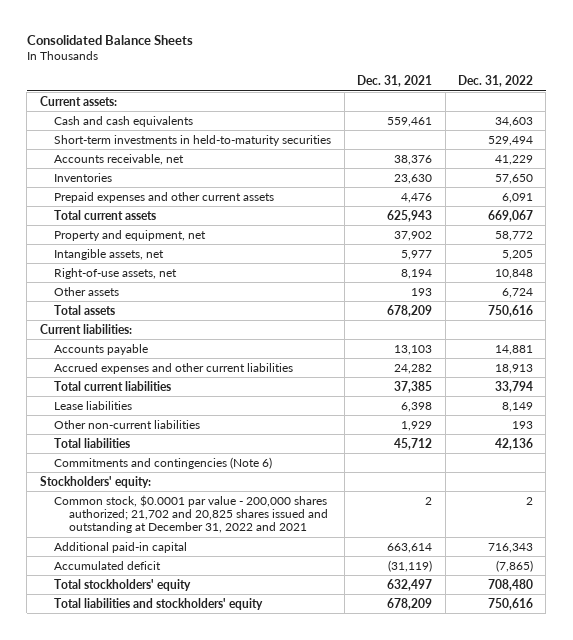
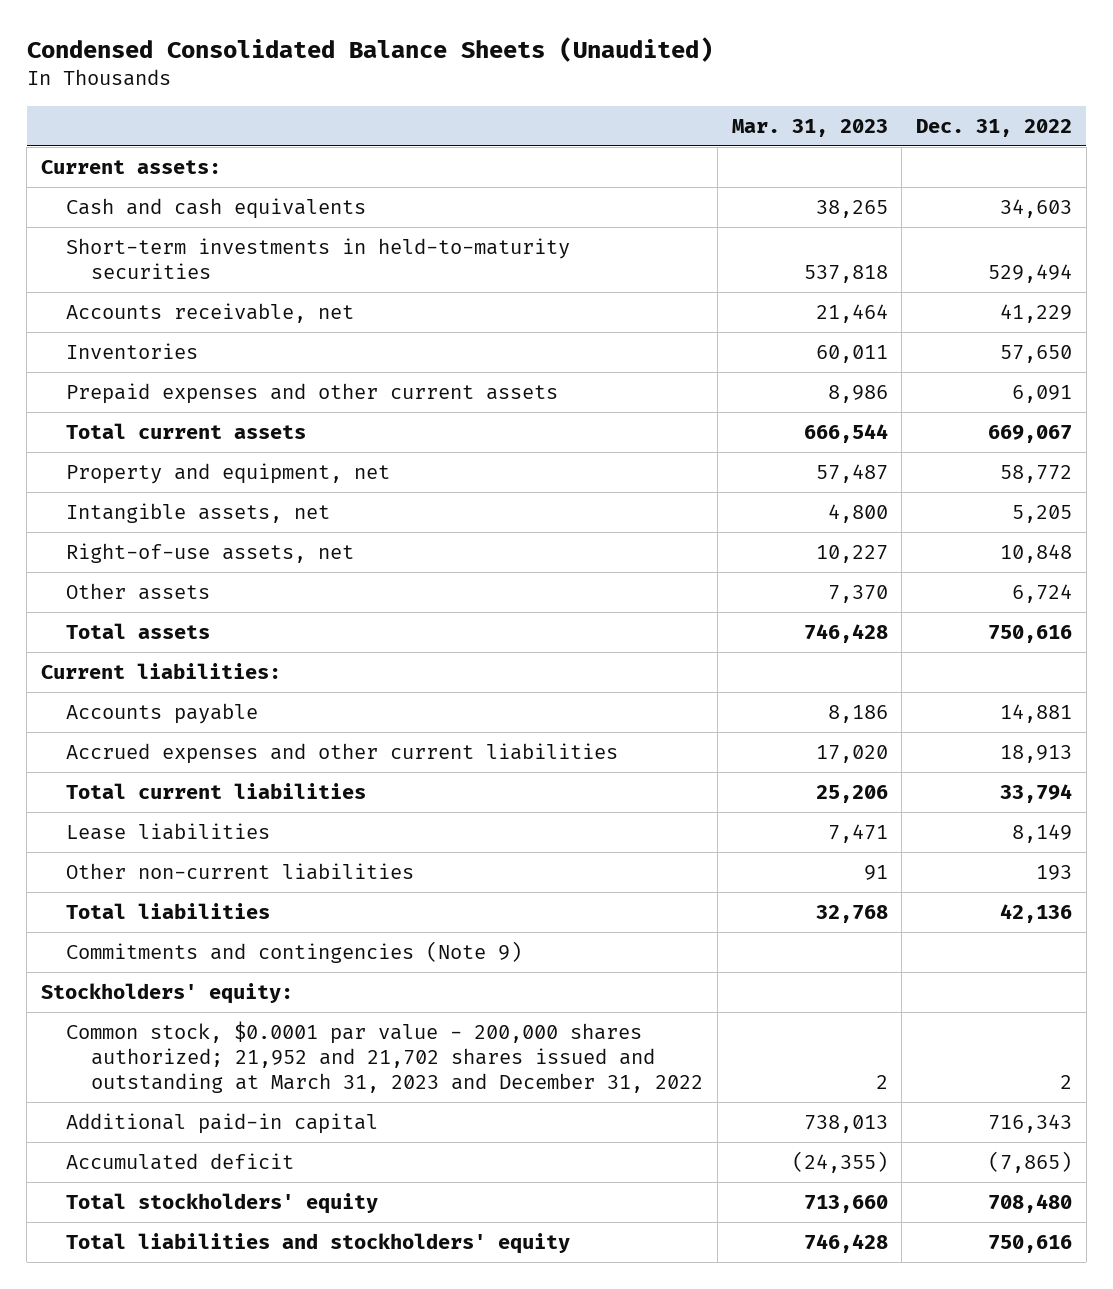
[26,34,193,45] Consolidated Balance Sheets -> [26,36,713,62] Condensed Consolidated Balance Sheets (Unaudited)
[357,75,433,88] Dec. 31, 2021 -> none
none -> [731,118,888,137] Mar. 31, 2023
[54,456,273,469] Commitments and contingencies (Note 6) -> [66,941,523,964] Commitments and contingencies (Note 9)
[54,494,329,534] Common stock, $0.0001 par value - 200,000 shares authorized; 21,702 and 20,825 shares issued and outstanding at December 31, 2022 and 2021 -> [66,1021,704,1094] Common stock, $0.0001 par value - 200,000 shares authorized; 21,952 and 21,702 shares issued and outstanding at March 31, 2023 and December 31, 2022

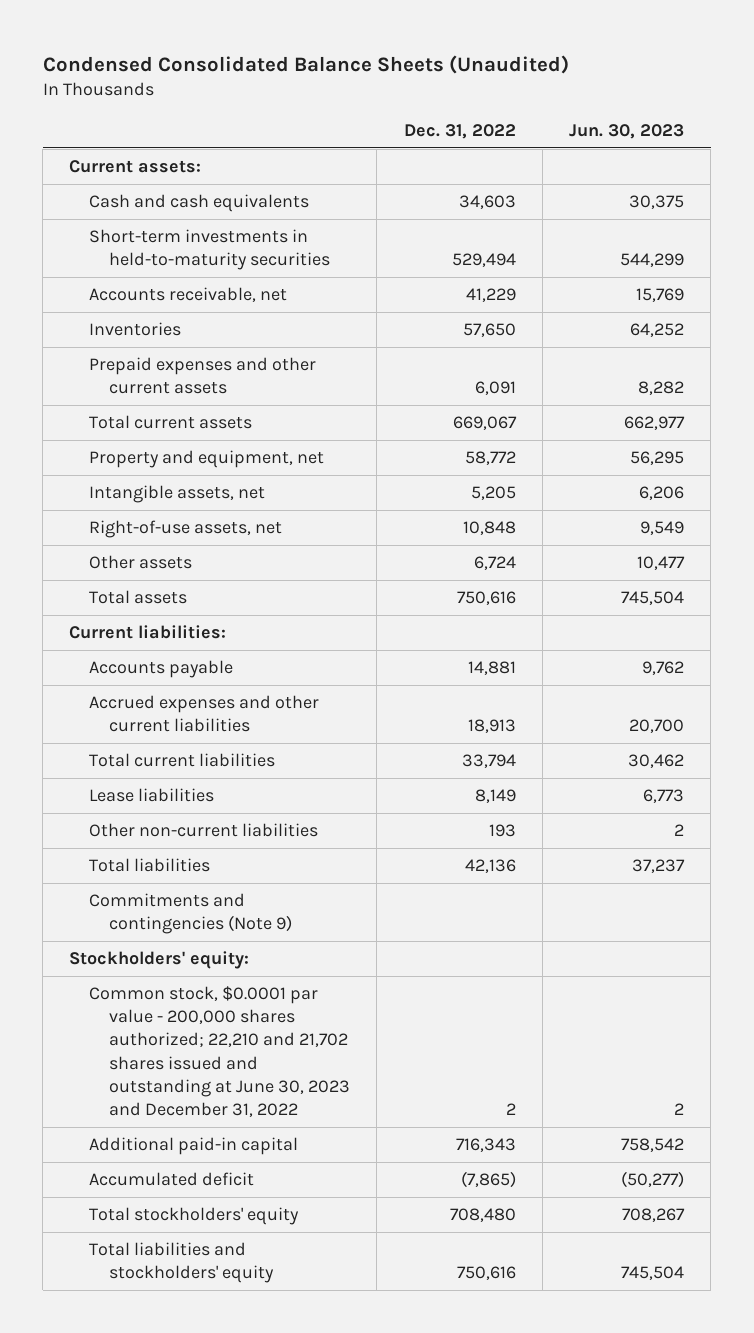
[731,118,888,137] Mar. 31, 2023 -> none
none -> [569,124,685,140] Jun. 30, 2023
[66,1021,704,1094] Common stock, $0.0001 par value - 200,000 shares authorized; 21,952 and 21,702 shares issued and outstanding at March 31, 2023 and December 31, 2022 -> [89,986,351,1117] Common stock, $0.0001 par value - 200,000 shares authorized; 22,210 and 21,702 shares issued and outstanding at June 30, 2023 and December 31, 2022

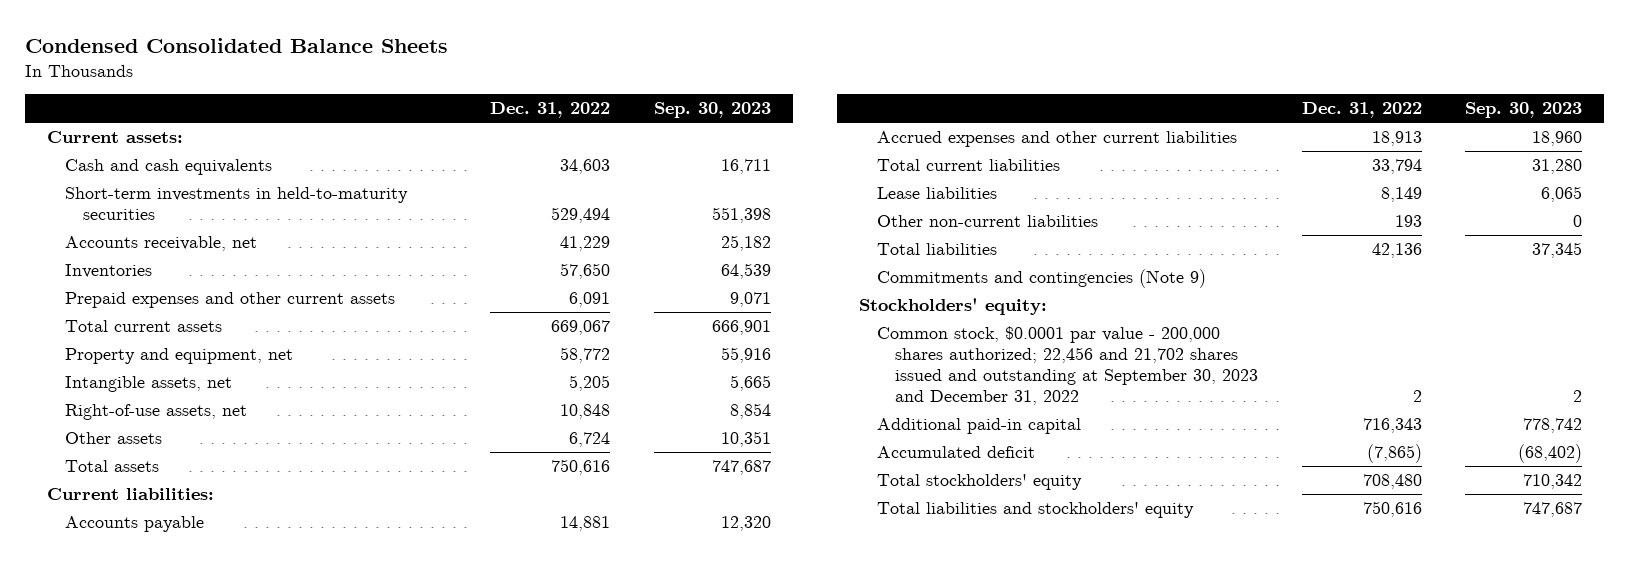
[42,54,569,74] Condensed Consolidated Balance Sheets (Unaudited) -> [25,37,449,53] Condensed Consolidated Balance Sheets
[569,124,685,140] Jun. 30, 2023 -> none
none -> [653,102,771,119] Sep. 30, 2023
[89,986,351,1117] Common stock, $0.0001 par value - 200,000 shares authorized; 22,210 and 21,702 shares issued and outstanding at June 30, 2023 and December 31, 2022 -> [876,326,1258,405] Common stock, $0.0001 par value - 200,000 shares authorized; 22,456 and 21,702 shares issued and outstanding at September 30, 2023 and December 31, 2022

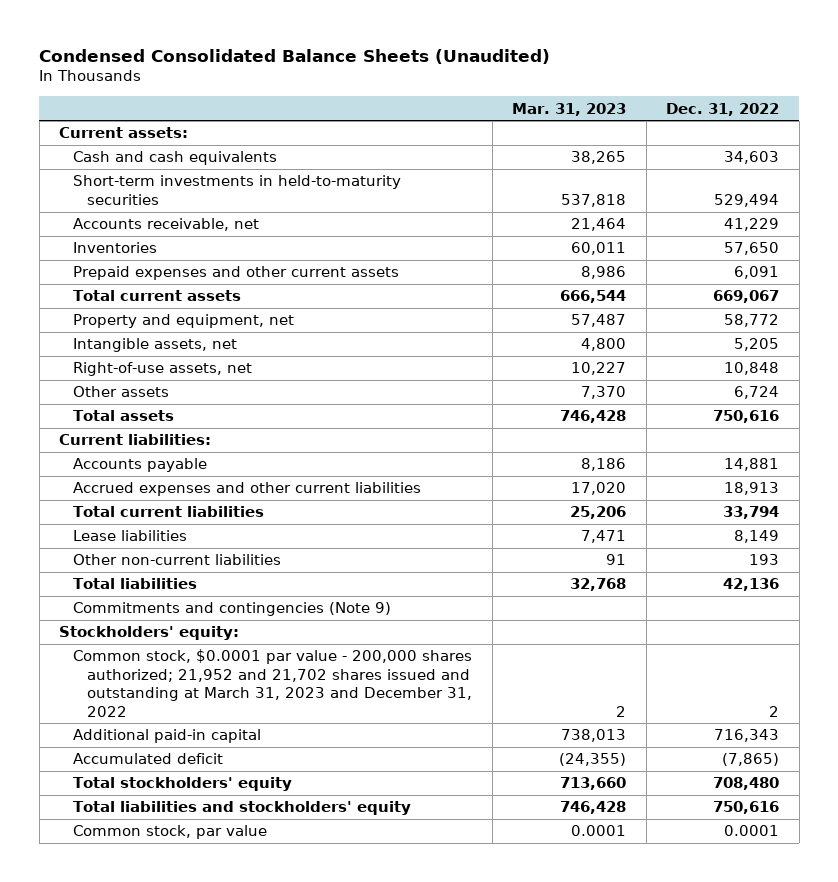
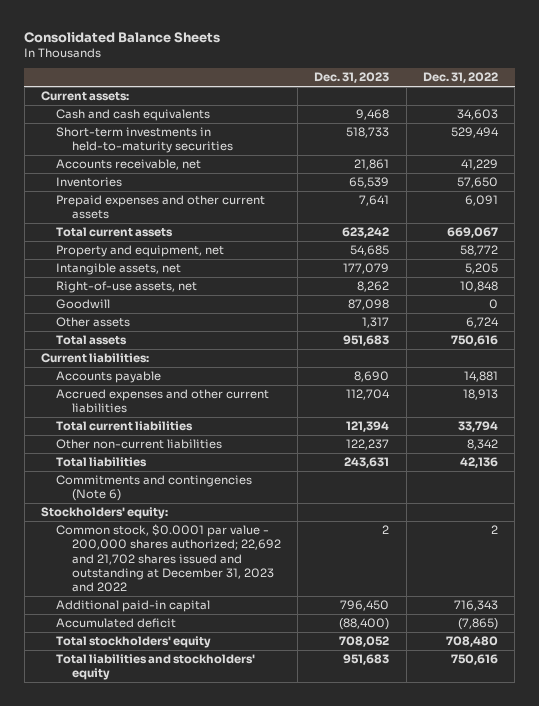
[39,48,551,64] Condensed Consolidated Balance Sheets (Unaudited) -> [24,31,221,43] Consolidated Balance Sheets
[512,102,627,116] Mar. 31, 2023 -> none
none -> [314,72,390,84] Dec. 31, 2023
none -> [56,299,111,310] Goodwill
[73,530,188,542] Lease liabilities -> none
[749,554,780,566] 193 -> [466,439,498,451] 8,342
[73,602,392,617] Commitments and contingencies (Note 9) -> [56,475,253,502] Commitments and contingencies (Note 6)
[73,649,473,717] Common stock, $0.0001 par value - 200,000 shares authorized; 21,952 and 21,702 shares issued and outstanding at March 31, 2023 and December 31, 2022 -> [56,524,281,593] Common stock, $0.0001 par value - 200,000 shares authorized; 22,692 and 21,702 shares issued and outstanding at December 31, 2023 and 2022
[73,825,268,840] Common stock, par value -> none

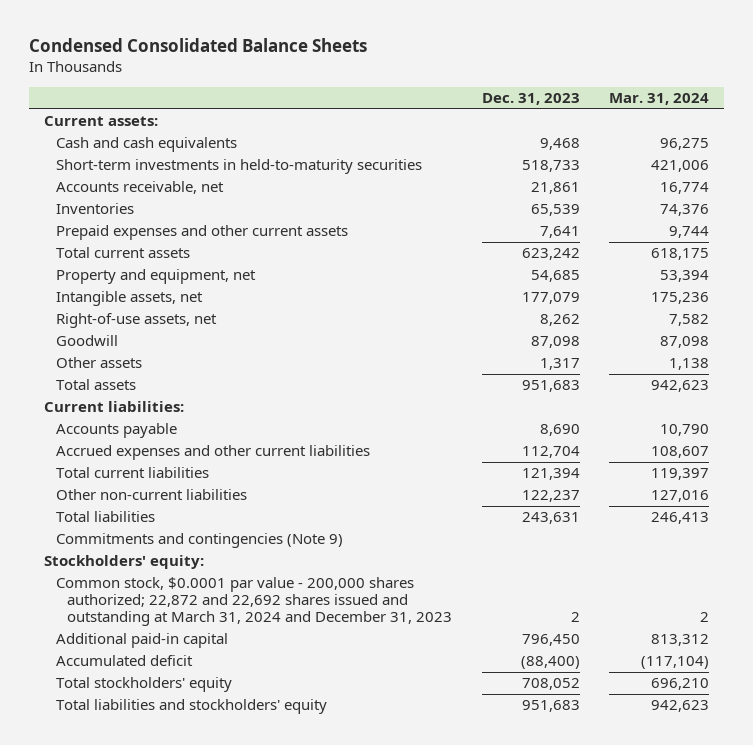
[24,31,221,43] Consolidated Balance Sheets -> [29,38,368,53] Condensed Consolidated Balance Sheets
[422,72,498,84] Dec. 31, 2022 -> none
none -> [609,93,710,106] Mar. 31, 2024
[56,475,253,502] Commitments and contingencies (Note 6) -> [55,533,343,549] Commitments and contingencies (Note 9)
[56,524,281,593] Common stock, $0.0001 par value - 200,000 shares authorized; 22,692 and 21,702 shares issued and outstanding at December 31, 2023 and 2022 -> [55,577,453,627] Common stock, $0.0001 par value - 200,000 shares authorized; 22,872 and 22,692 shares issued and outstanding at March 31, 2024 and December 31, 2023

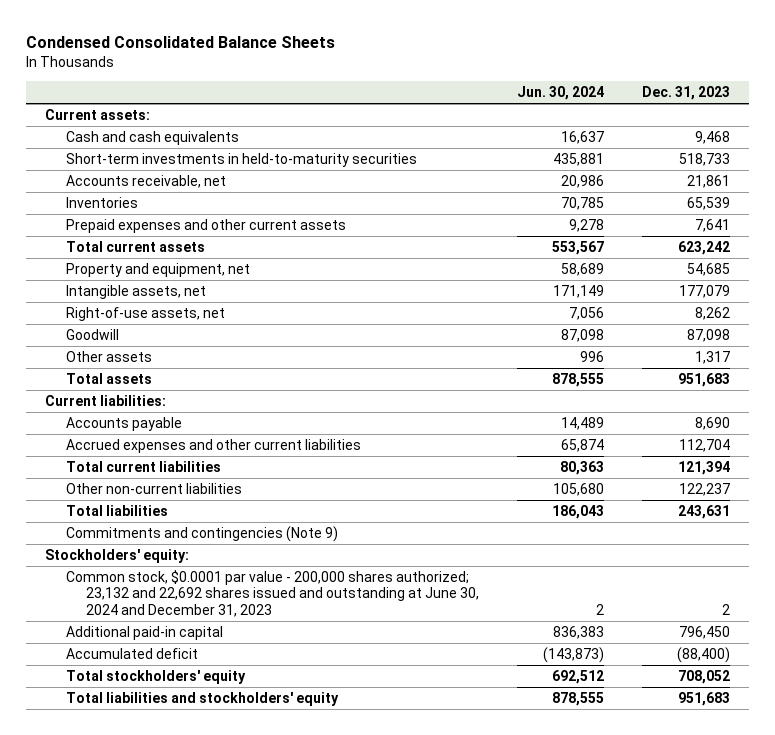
[609,93,710,106] Mar. 31, 2024 -> none
none -> [517,85,605,100] Jun. 30, 2024
[55,577,453,627] Common stock, $0.0001 par value - 200,000 shares authorized; 22,872 and 22,692 shares issued and outstanding at March 31, 2024 and December 31, 2023 -> [65,570,479,617] Common stock, $0.0001 par value - 200,000 shares authorized; 23,132 and 22,692 shares issued and outstanding at June 30, 2024 and December 31, 2023

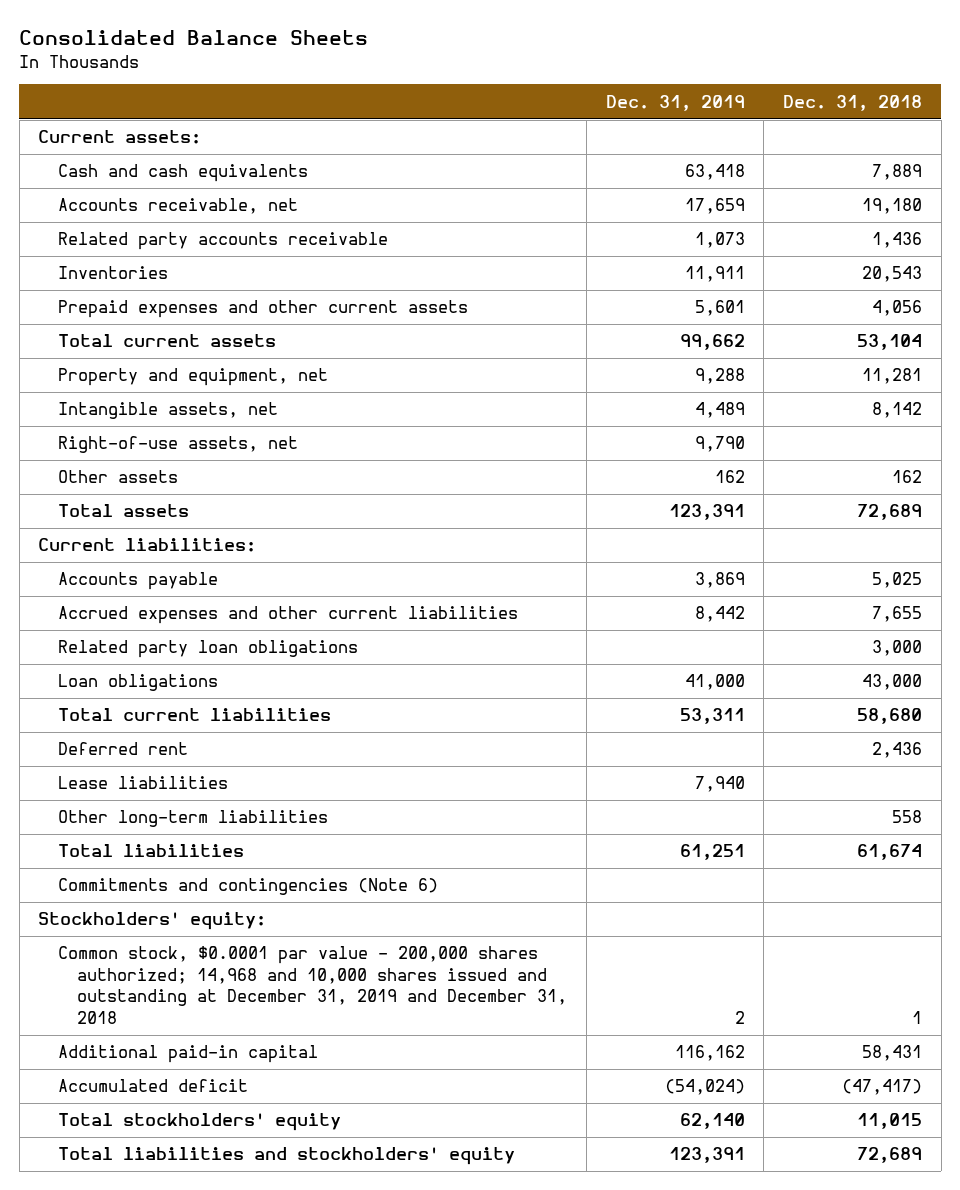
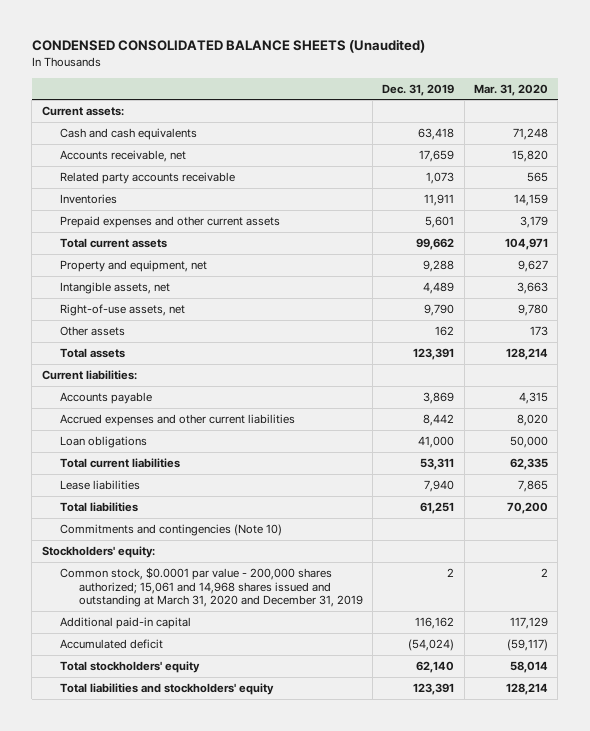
[19,30,369,46] Consolidated Balance Sheets -> [31,39,425,54] CONDENSED CONSOLIDATED BALANCE SHEETS (Unaudited)
[783,94,923,111] Dec. 31, 2018 -> none
none -> [474,83,549,96] Mar. 31, 2020
[57,640,358,659] Related party loan obligations -> none
[57,742,188,756] Deferred rent -> none
[57,810,328,828] Other long-term liabilities -> none
[57,878,438,896] Commitments and contingencies (Note 6) -> [60,523,283,536] Commitments and contingencies (Note 10)
[57,946,568,1024] Common stock, $0.0001 par value - 200,000 shares authorized; 14,968 and 10,000 shares issued and outstanding at December 31, 2019 and December 31, 2018 -> [60,566,363,608] Common stock, $0.0001 par value - 200,000 shares authorized; 15,061 and 14,968 shares issued and outstanding at March 31, 2020 and December 31, 2019

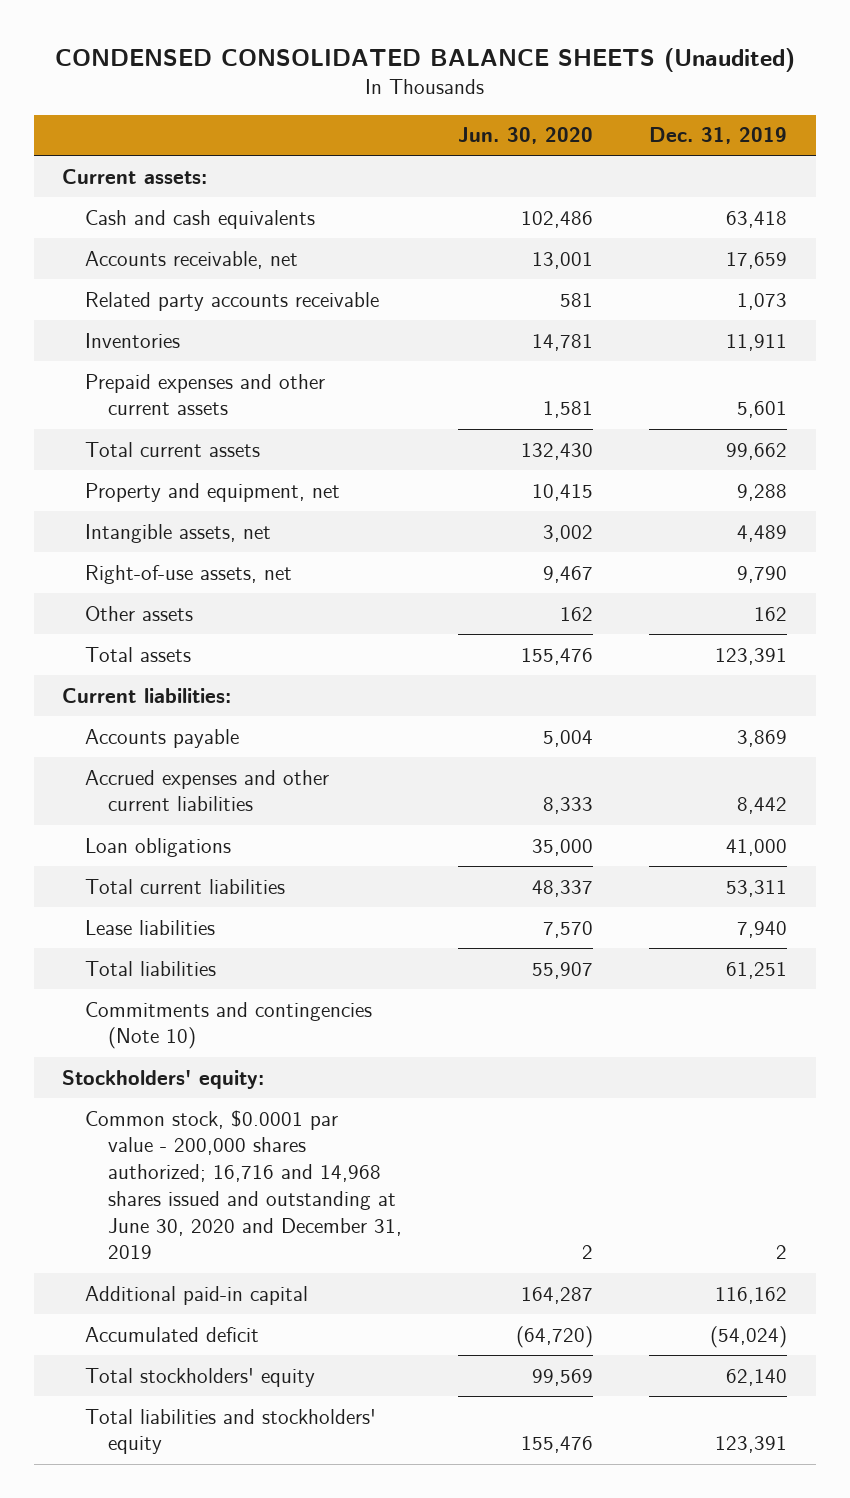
[474,83,549,96] Mar. 31, 2020 -> none
none -> [458,127,594,145] Jun. 30, 2020
[60,566,363,608] Common stock, $0.0001 par value - 200,000 shares authorized; 15,061 and 14,968 shares issued and outstanding at March 31, 2020 and December 31, 2019 -> [85,1109,403,1260] Common stock, $0.0001 par value - 200,000 shares authorized; 16,716 and 14,968 shares issued and outstanding at June 30, 2020 and December 31, 2019

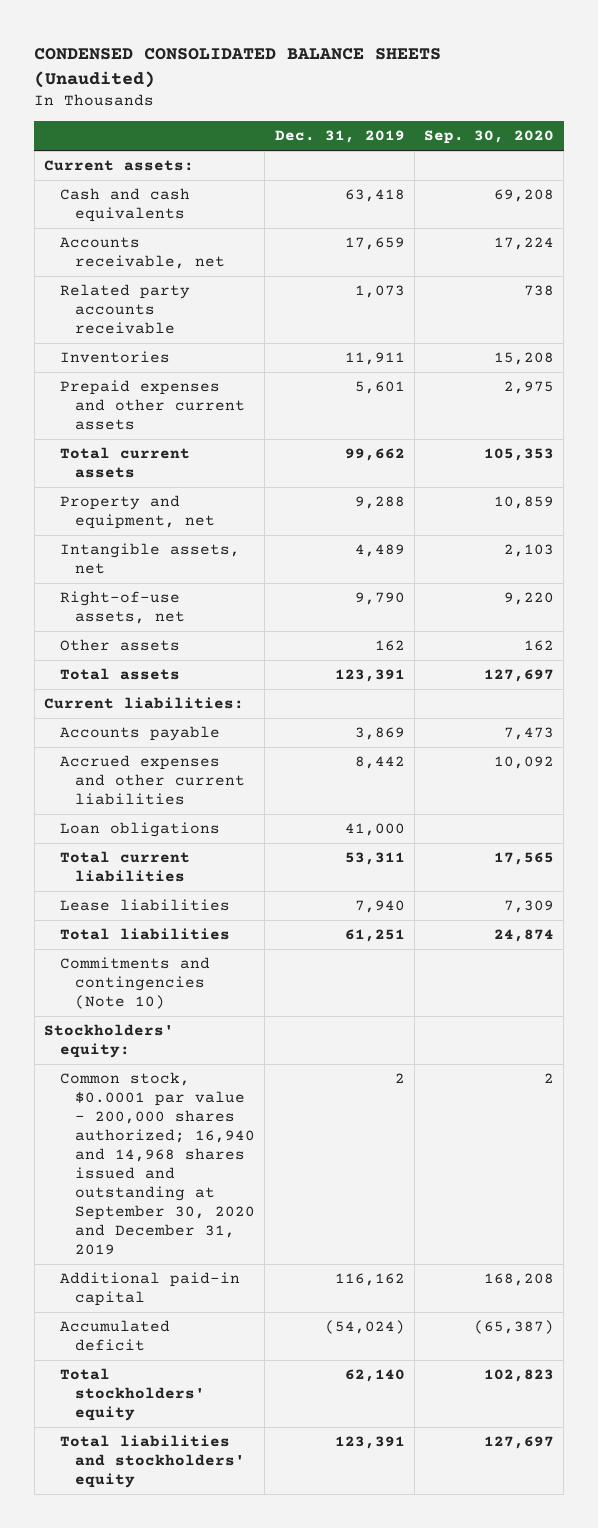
[458,127,594,145] Jun. 30, 2020 -> none
none -> [424,130,555,145] Sep. 30, 2020
[85,1109,403,1260] Common stock, $0.0001 par value - 200,000 shares authorized; 16,716 and 14,968 shares issued and outstanding at June 30, 2020 and December 31, 2019 -> [59,1072,256,1256] Common stock, $0.0001 par value - 200,000 shares authorized; 16,940 and 14,968 shares issued and outstanding at September 30, 2020 and December 31, 2019

